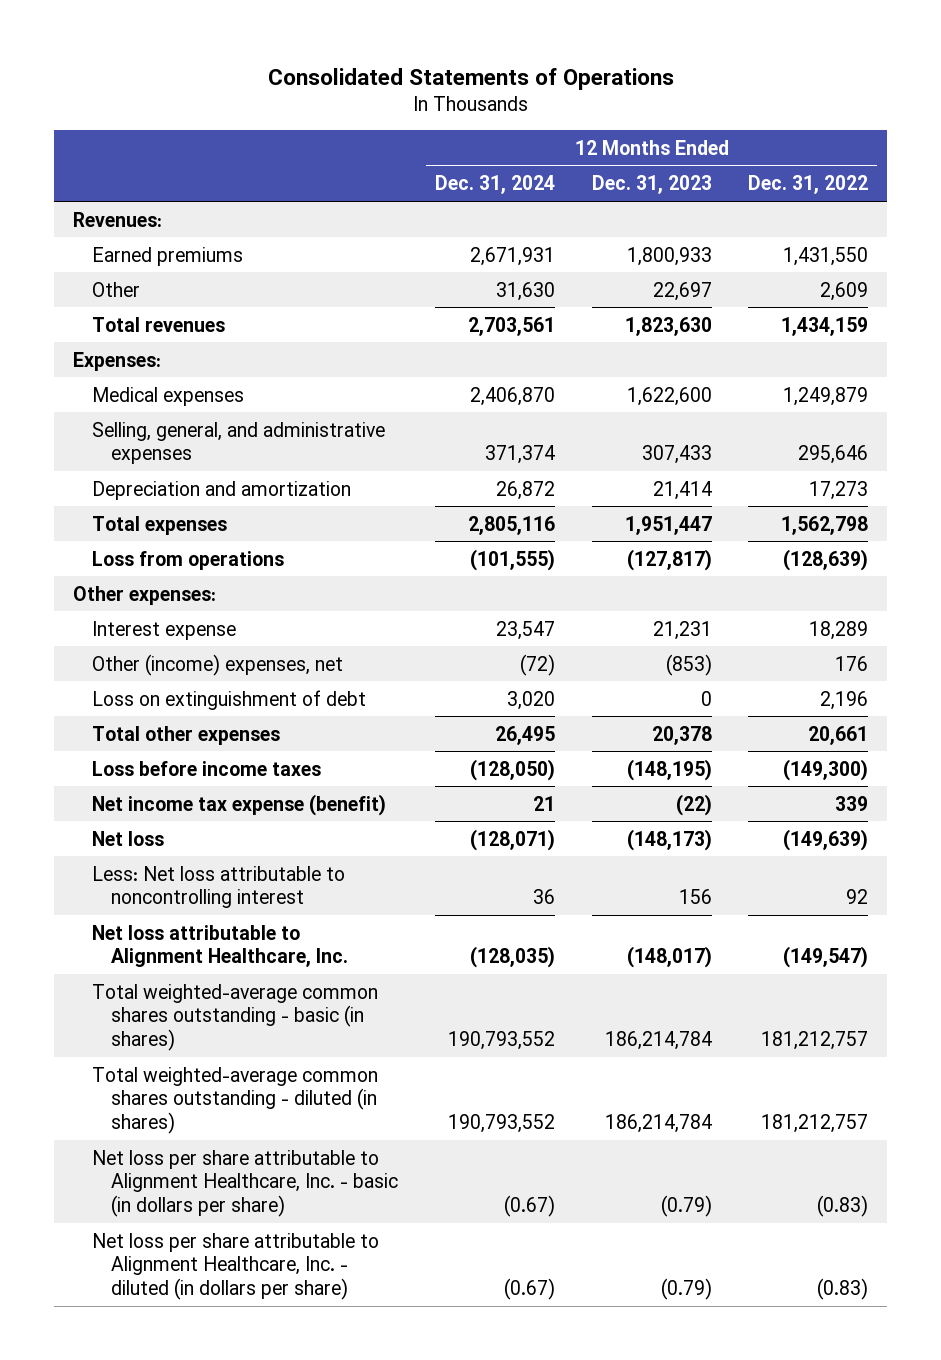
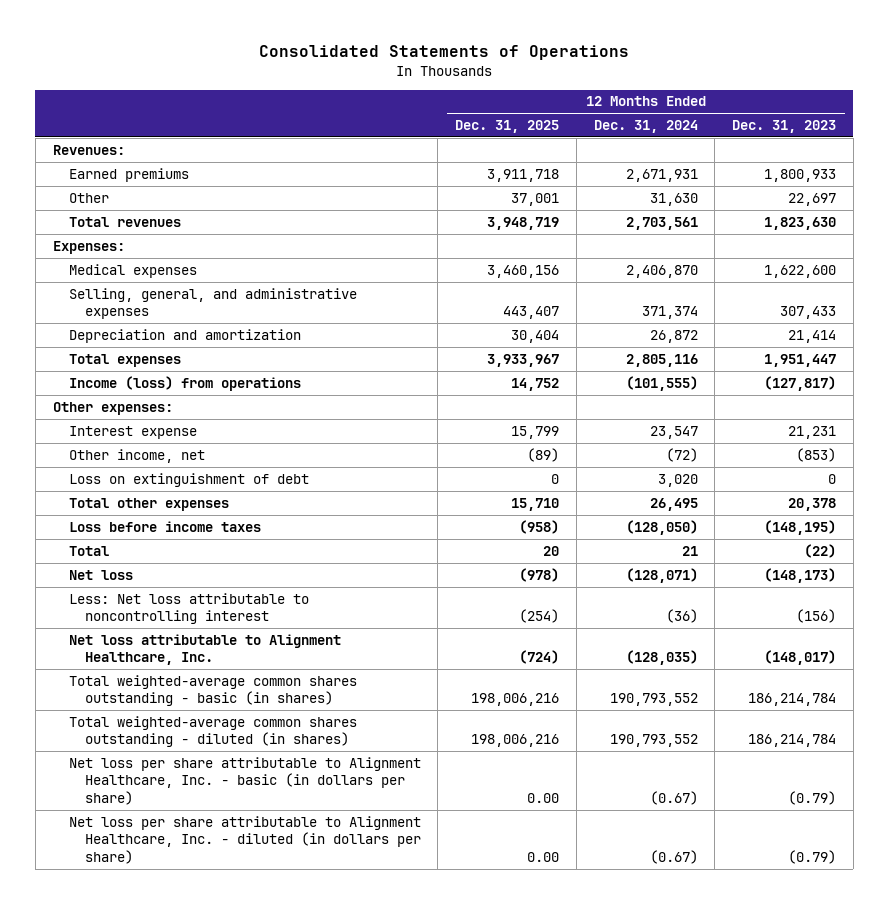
[748,175,869,195] Dec. 31, 2022 -> none
none -> [455,120,560,134] Dec. 31, 2025
[92,550,285,570] Loss from operations -> [68,375,301,391] Income (loss) from operations
[92,653,344,676] Other (income) expenses, net -> [68,448,205,463] Other income, net
[92,793,387,816] Net income tax expense (benefit) -> [68,545,109,556] Total
[532,889,555,905] 36 -> [665,609,698,624] (36)
[678,889,712,905] 156 -> [796,609,837,624] (156)

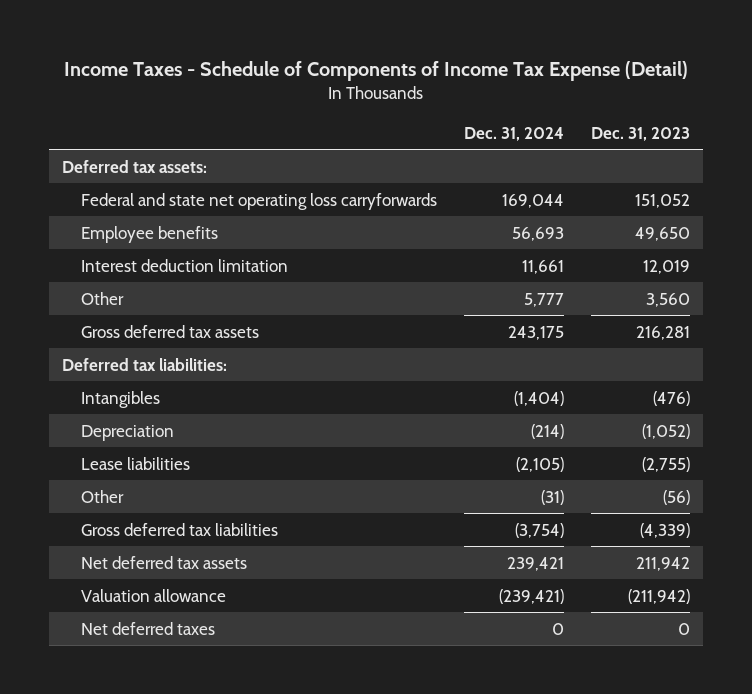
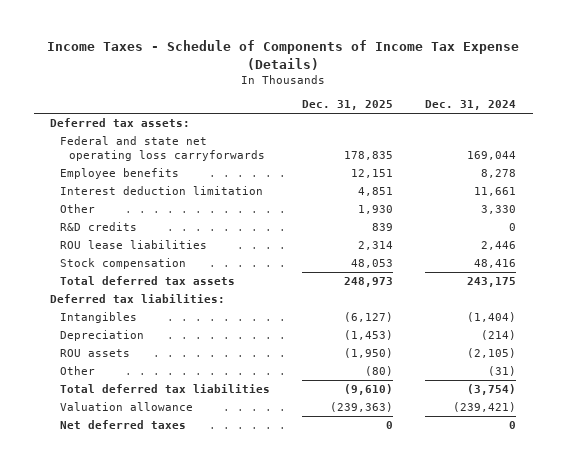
[64,60,689,81] Income Taxes - Schedule of Components of Income Tax Expense (Detail) -> [47,40,520,70] Income Taxes - Schedule of Components of Income Tax Expense (Details)
[590,126,690,141] Dec. 31, 2023 -> none
none -> [302,100,394,111] Dec. 31, 2025
[511,226,564,241] 56,693 -> [481,169,517,179] 8,278
[523,292,564,307] 5,777 -> [481,205,517,215] 3,330
none -> [59,222,137,232] R&D credits
none -> [59,240,207,250] ROU lease liabilities
none -> [59,258,186,270] Stock compensation
[80,324,259,338] Gross deferred tax assets -> [59,276,235,286] Total deferred tax assets
[80,456,190,470] Lease liabilities -> [59,349,130,358] ROU assets
[80,555,247,569] Net deferred tax assets -> none
[80,522,278,536] Gross deferred tax liabilities -> [59,384,270,394] Total deferred tax liabilities

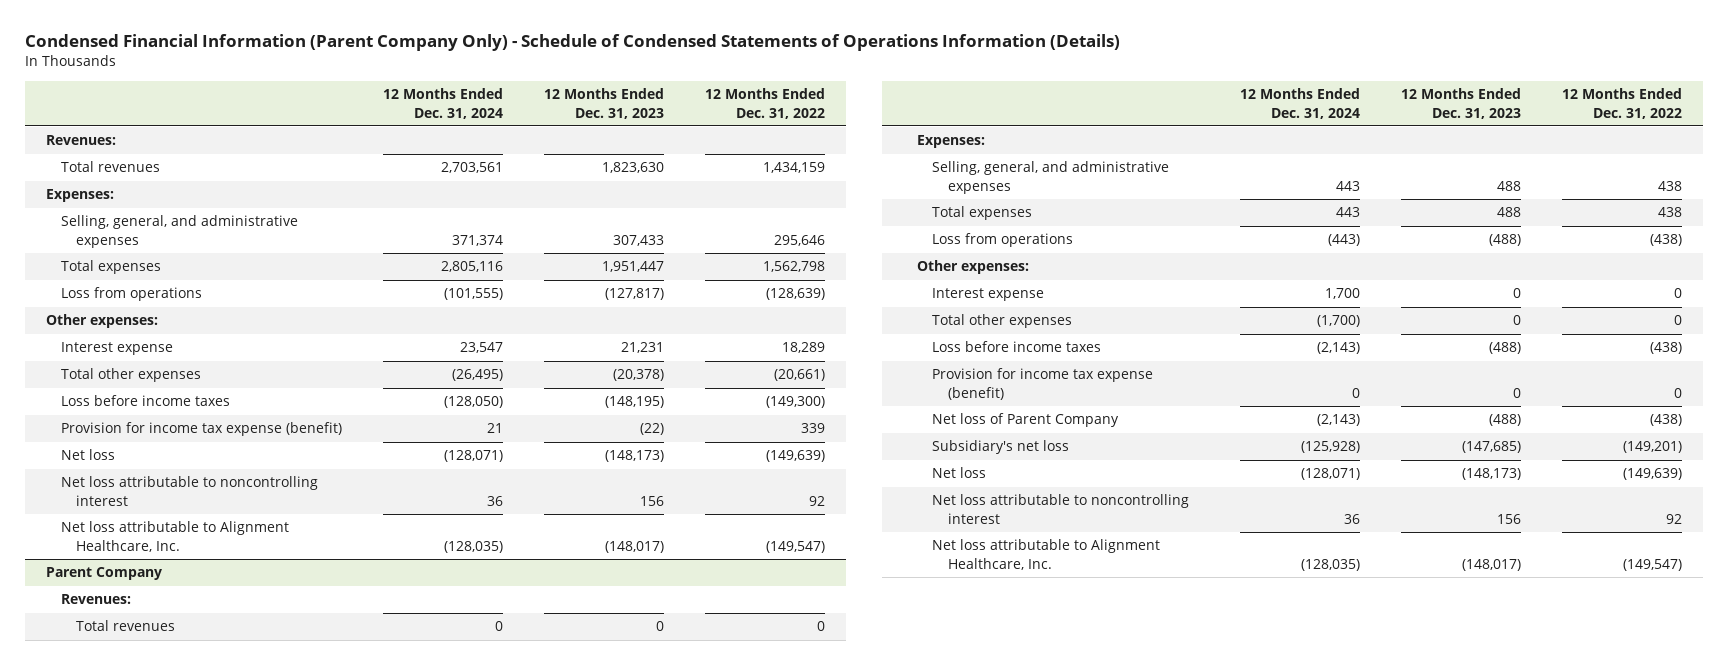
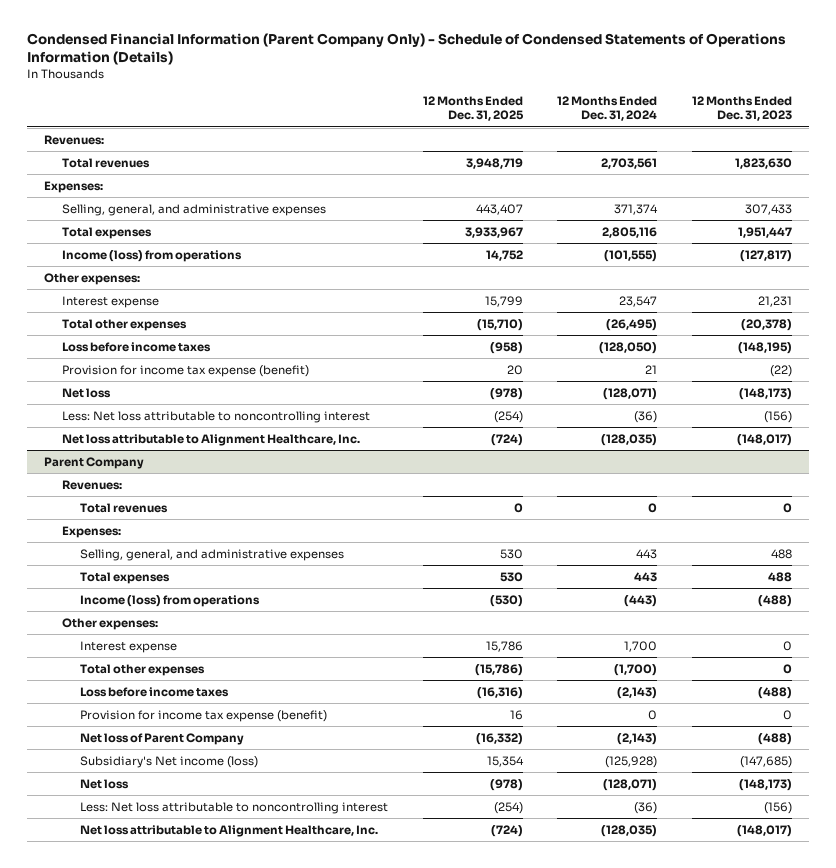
[705,88,826,119] 12 Months Ended Dec. 31, 2022 -> none
none -> [422,96,524,122] 12 Months Ended Dec. 31, 2025
[60,287,202,302] Loss from operations -> [62,249,243,262] Income (loss) from operations
[60,476,318,506] Net loss attributable to noncontrolling interest -> [62,410,371,423] Less: Net loss attributable to noncontrolling interest
[487,495,504,506] 36 -> [634,410,658,423] (36)
[640,495,665,506] 156 -> [763,410,792,423] (156)
[932,233,1074,248] Loss from operations -> [80,594,261,607] Income (loss) from operations
[932,440,1070,455] Subsidiary's net loss -> [80,755,259,768] Subsidiary's Net income (loss)
[932,494,1190,524] Net loss attributable to noncontrolling interest -> [80,801,389,814] Less: Net loss attributable to noncontrolling interest
[1343,513,1360,524] 36 -> [634,801,658,814] (36)
[1496,513,1521,524] 156 -> [763,801,792,814] (156)

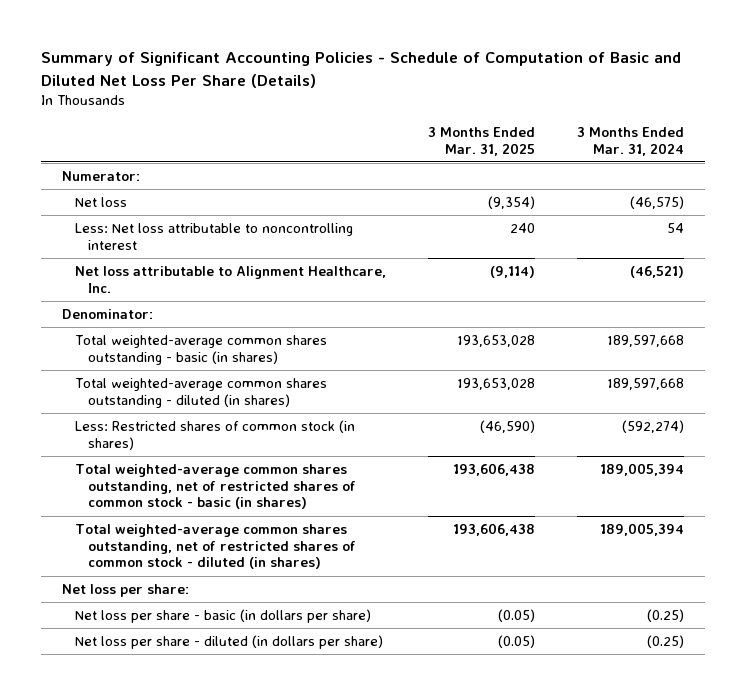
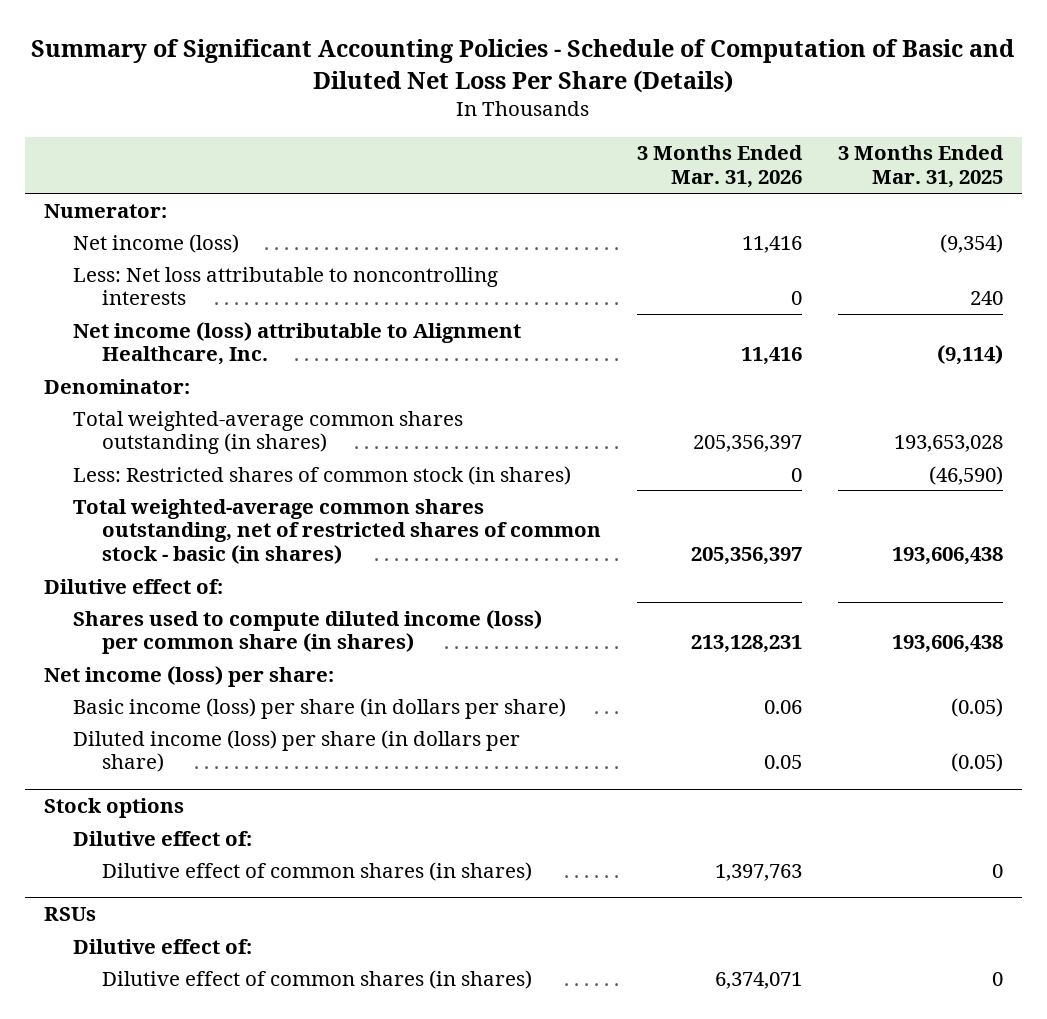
[577,127,685,156] 3 Months Ended Mar. 31, 2024 -> none
none -> [636,145,803,189] 3 Months Ended Mar. 31, 2026
[75,196,128,207] Net loss -> [72,233,239,253] Net income (loss)
[75,222,354,250] Less: Net loss attributable to noncontrolling interest -> [72,266,498,306] Less: Net loss attributable to noncontrolling interests
[75,265,387,293] Net loss attributable to Alignment Healthcare, Inc. -> [72,321,521,366] Net income (loss) attributable to Alignment Healthcare, Inc.
[75,377,328,408] Total weighted-average common shares outstanding - diluted (in shares) -> none
[75,334,328,365] Total weighted-average common shares outstanding - basic (in shares) -> [72,410,463,455] Total weighted-average common shares outstanding (in shares)
none -> [43,578,223,594] Dilutive effect of:
[75,523,357,570] Total weighted-average common shares outstanding, net of restricted shares of common stock - diluted (in shares) -> [72,609,542,655] Shares used to compute diluted income (loss) per common share (in shares)
[62,583,190,597] Net loss per share: -> [43,665,334,687] Net income (loss) per share:
[75,608,372,623] Net loss per share - basic (in dollars per share) -> [72,697,566,719] Basic income (loss) per share (in dollars per share)
[75,634,384,649] Net loss per share - diluted (in dollars per share) -> [72,729,520,773] Diluted income (loss) per share (in dollars per share)
none -> [43,798,184,819] Stock options
none -> [72,830,252,846] Dilutive effect of:
none -> [101,861,532,881] Dilutive effect of common shares (in shares)
none -> [43,907,96,922] RSUs
none -> [72,938,252,954] Dilutive effect of:
none -> [101,969,532,989] Dilutive effect of common shares (in shares)

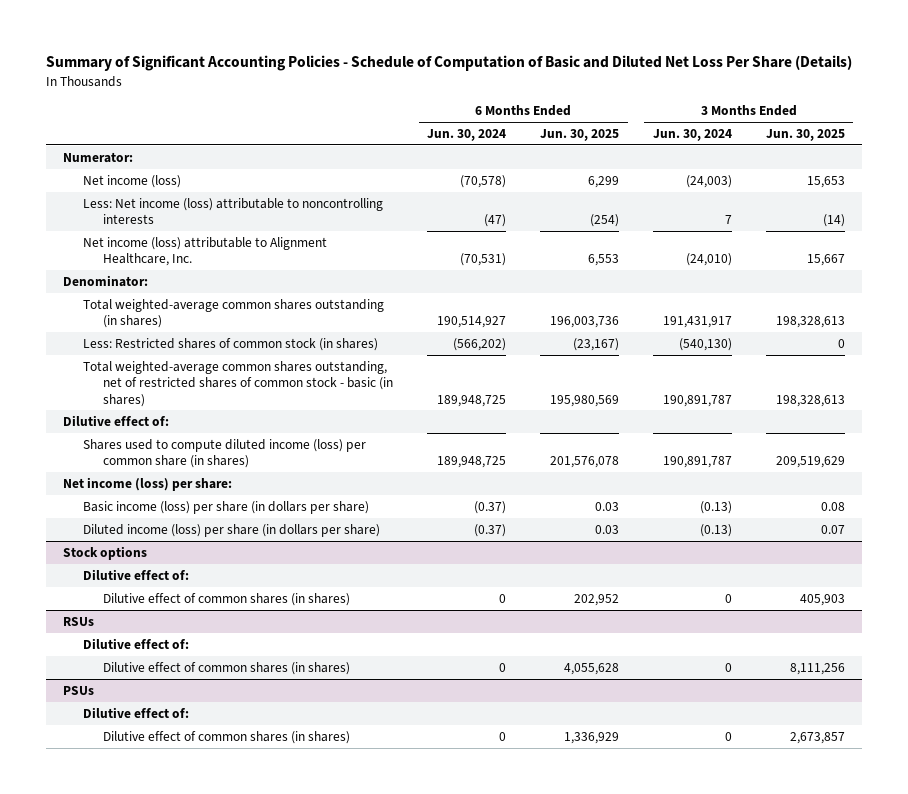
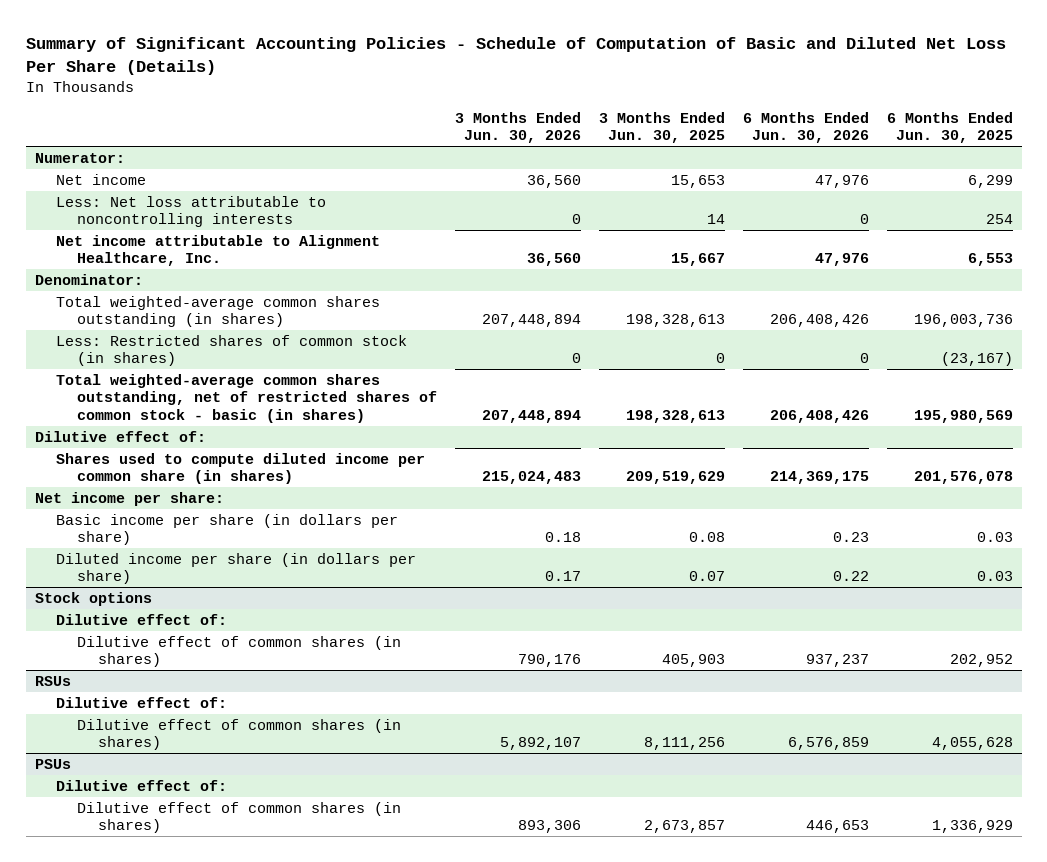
[427,129,507,142] Jun. 30, 2024 -> none
[652,129,732,142] Jun. 30, 2024 -> none
none -> [454,111,581,144] 3 Months Ended Jun. 30, 2026
none -> [742,111,869,144] 6 Months Ended Jun. 30, 2026
[83,174,182,188] Net income (loss) -> [55,173,146,185] Net income
[83,197,384,225] Less: Net income (loss) attributable to noncontrolling interests -> [55,195,326,228] Less: Net loss attributable to noncontrolling interests
[590,214,620,228] (254) -> [985,214,1013,225] 254
[822,214,845,228] (14) -> [706,214,725,225] 14
[83,236,328,267] Net income (loss) attributable to Alignment Healthcare, Inc. -> [55,234,380,267] Net income attributable to Alignment Healthcare, Inc.
[83,438,367,469] Shares used to compute diluted income (loss) per common share (in shares) -> [55,452,425,485] Shares used to compute diluted income per common share (in shares)
[63,476,233,491] Net income (loss) per share: -> [34,491,224,506] Net income per share:
[83,500,370,514] Basic income (loss) per share (in dollars per share) -> [55,513,398,546] Basic income per share (in dollars per share)
[83,523,381,537] Diluted income (loss) per share (in dollars per share) -> [55,552,416,585] Diluted income per share (in dollars per share)

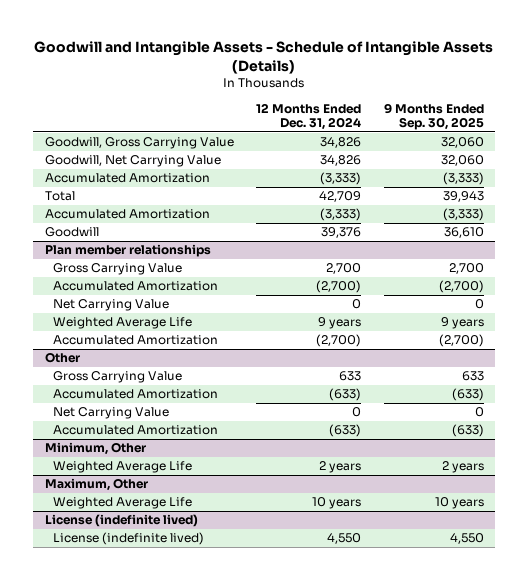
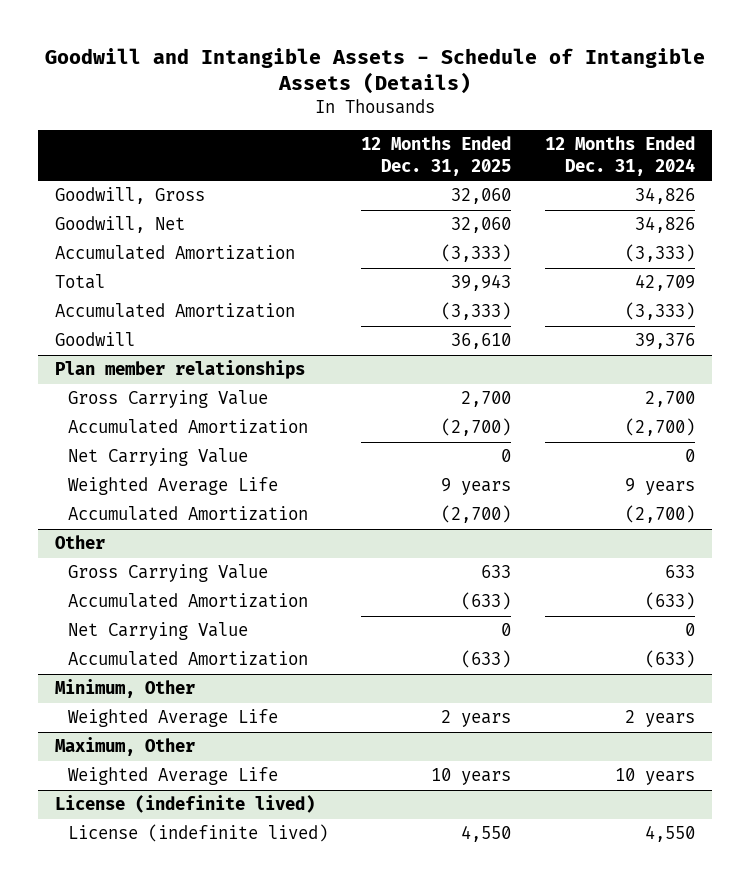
[383,102,484,131] 9 Months Ended Sep. 30, 2025 -> none
none -> [361,136,512,176] 12 Months Ended Dec. 31, 2025
[44,137,234,150] Goodwill, Gross Carrying Value -> [55,187,206,205] Goodwill, Gross
[44,155,221,168] Goodwill, Net Carrying Value -> [55,216,186,234] Goodwill, Net

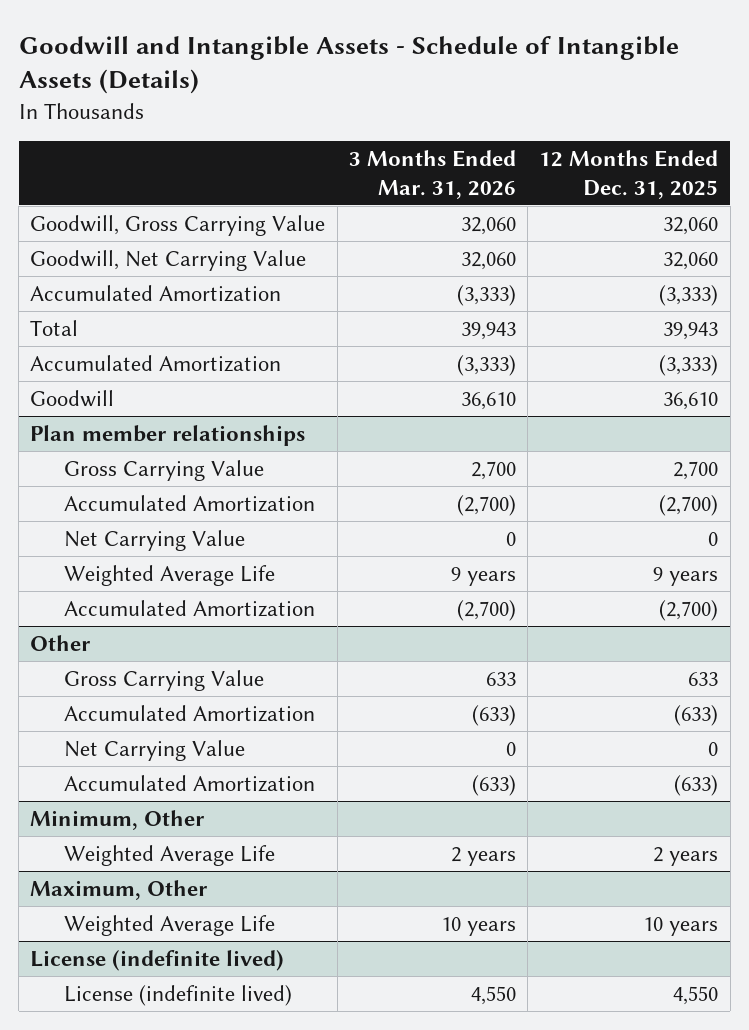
[545,136,696,176] 12 Months Ended Dec. 31, 2024 -> none
none -> [348,149,516,199] 3 Months Ended Mar. 31, 2026
[55,187,206,205] Goodwill, Gross -> [30,214,326,236] Goodwill, Gross Carrying Value
[55,216,186,234] Goodwill, Net -> [30,249,307,271] Goodwill, Net Carrying Value

